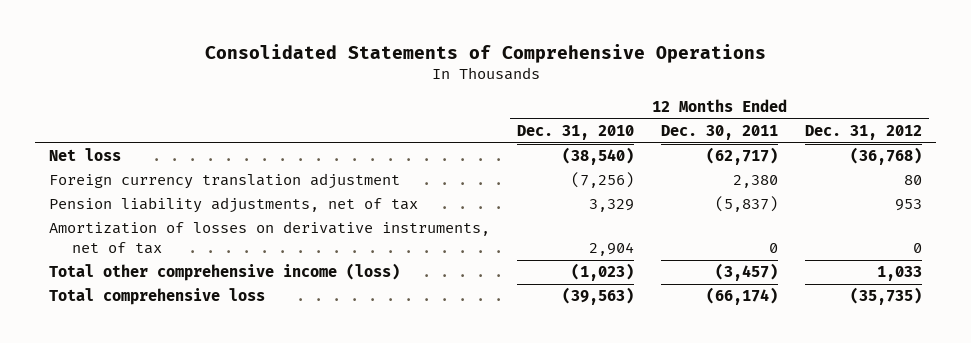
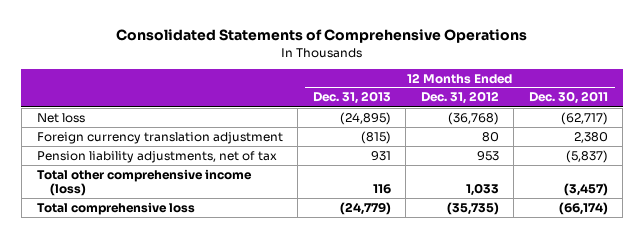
[517,124,635,140] Dec. 31, 2010 -> none
none -> [312,91,391,105] Dec. 31, 2013
[48,221,490,255] Amortization of losses on derivative instruments, net of tax -> none

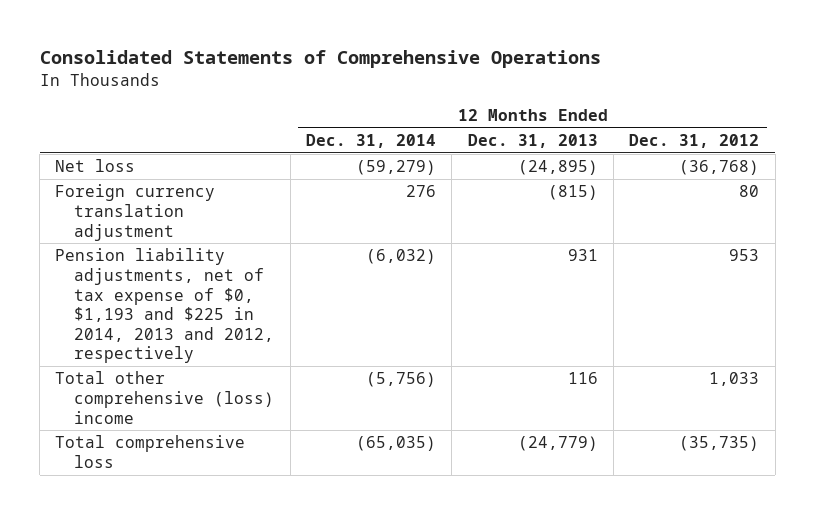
[528,91,608,105] Dec. 30, 2011 -> none
none -> [305,133,436,148] Dec. 31, 2014
[36,150,277,163] Pension liability adjustments, net of tax -> [55,248,275,364] Pension liability adjustments, net of tax expense of $0, $1,193 and $225 in 2014, 2013 and 2012, respectively
[36,168,252,197] Total other comprehensive income (loss) -> [55,371,275,424] Total other comprehensive (loss) income

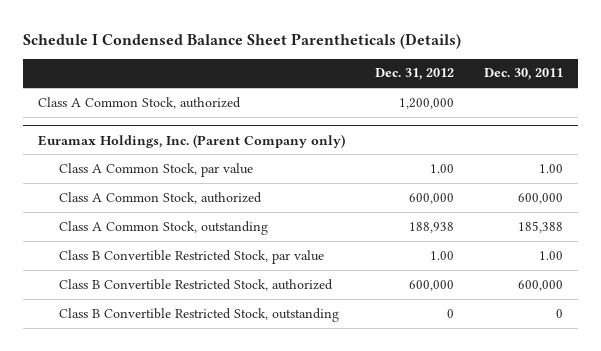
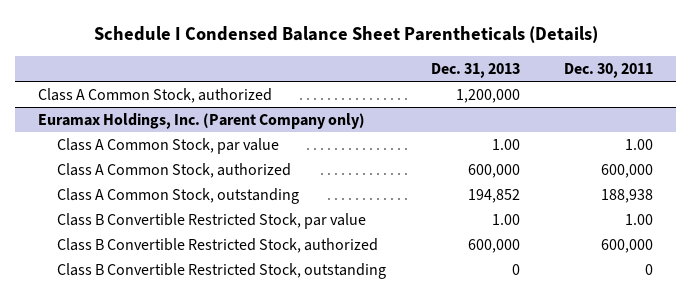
[375,68,455,81] Dec. 31, 2012 -> none
none -> [430,62,520,78] Dec. 31, 2013
[518,220,564,233] 185,388 -> [601,188,654,203] 188,938

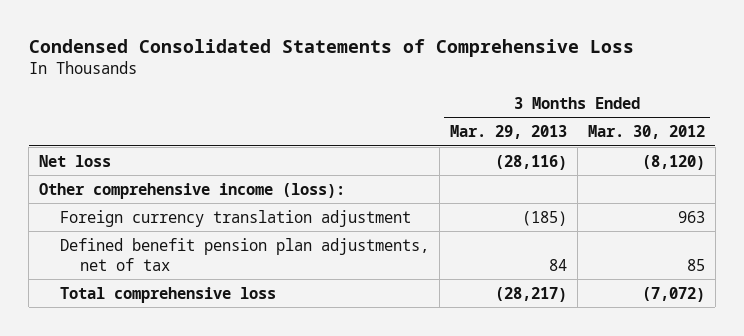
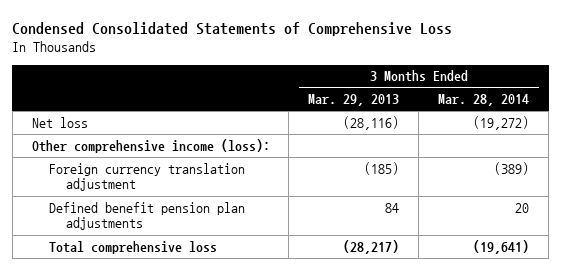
[587,125,705,140] Mar. 30, 2012 -> none
none -> [438,94,530,107] Mar. 28, 2014
[59,237,429,271] Defined benefit pension plan adjustments, net of tax -> [48,201,245,231] Defined benefit pension plan adjustments

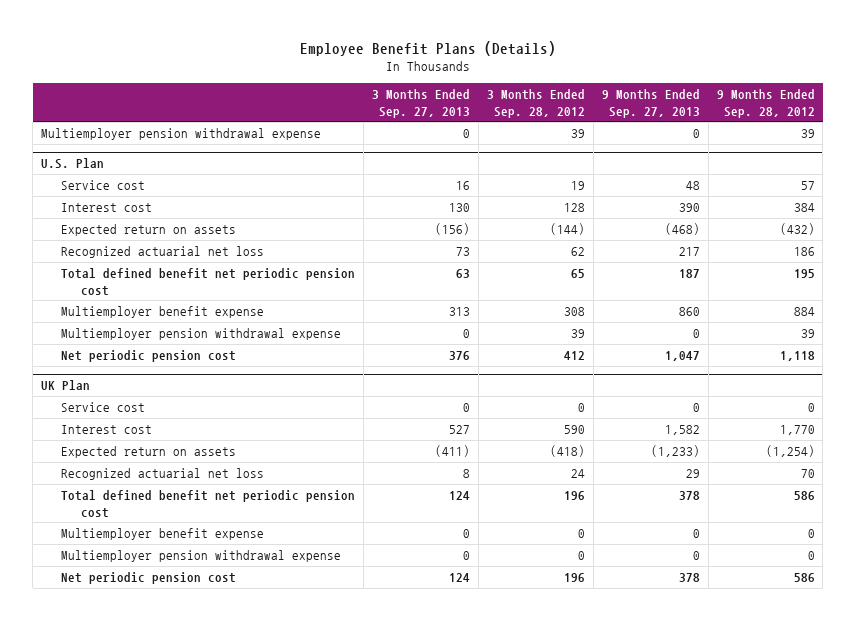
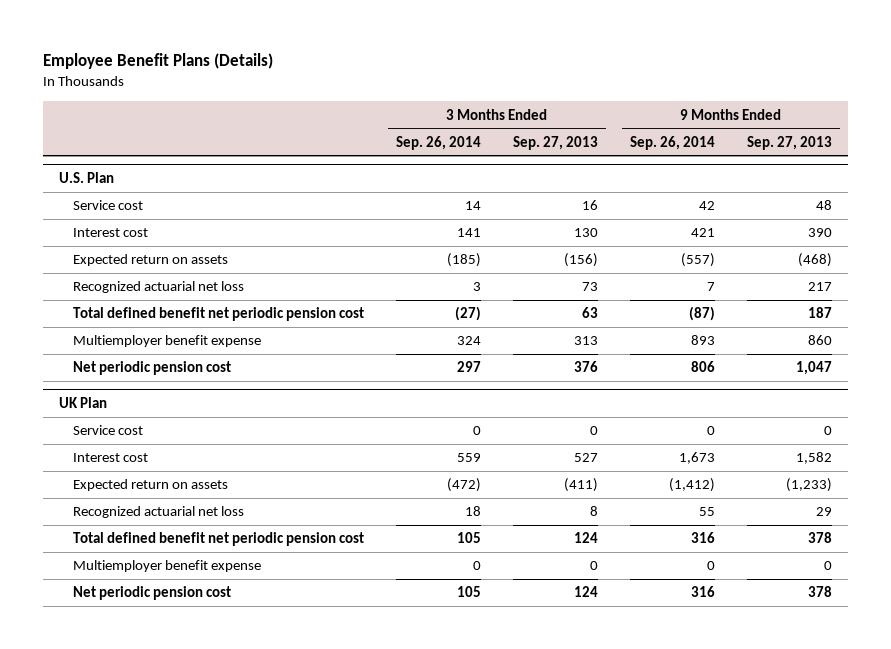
[486,88,585,118] 3 Months Ended Sep. 28, 2012 -> none
[716,88,815,118] 9 Months Ended Sep. 28, 2012 -> none
none -> [395,135,481,150] Sep. 26, 2014
none -> [629,135,715,150] Sep. 26, 2014
[41,127,322,140] Multiemployer pension withdrawal expense -> none
[61,327,342,340] Multiemployer pension withdrawal expense -> none
[61,549,342,562] Multiemployer pension withdrawal expense -> none

